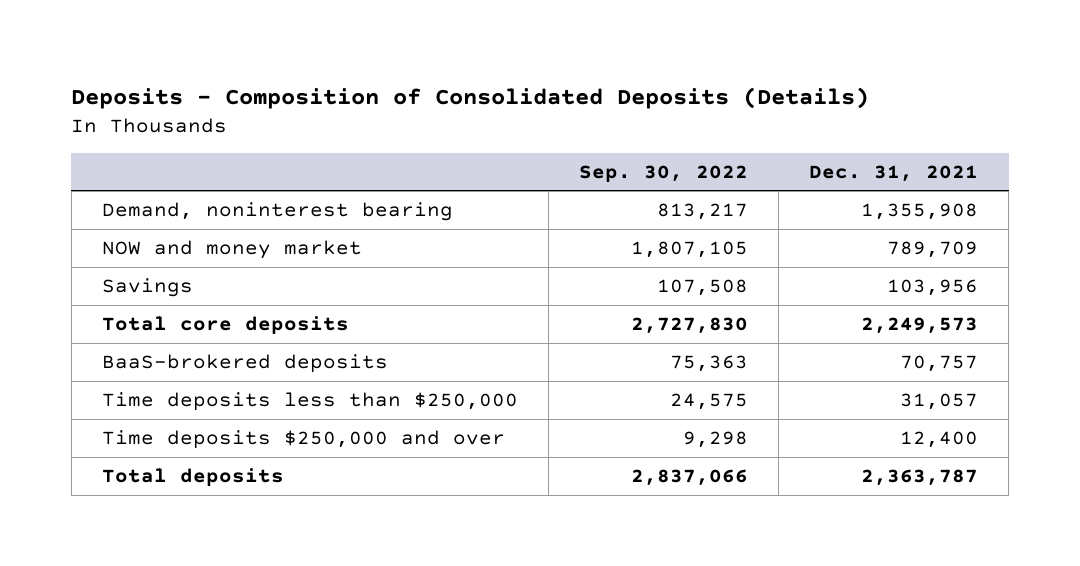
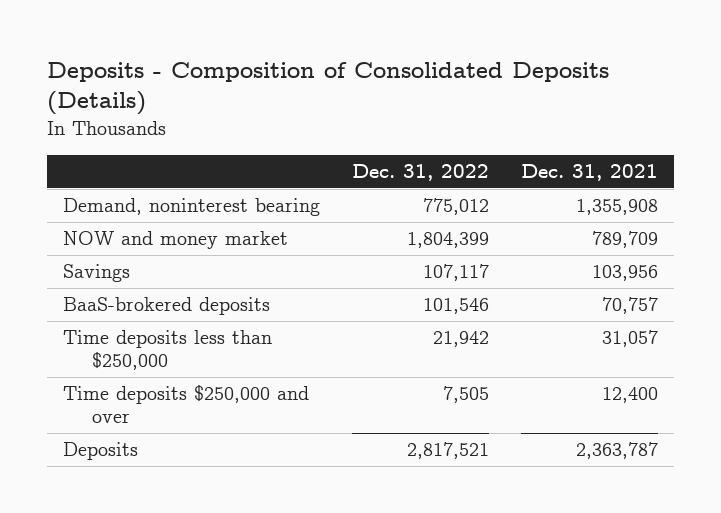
[578,164,748,182] Sep. 30, 2022 -> none
none -> [352,164,490,182] Dec. 31, 2022
[101,316,349,335] Total core deposits -> none
[101,468,284,487] Total deposits -> [63,442,139,461] Deposits

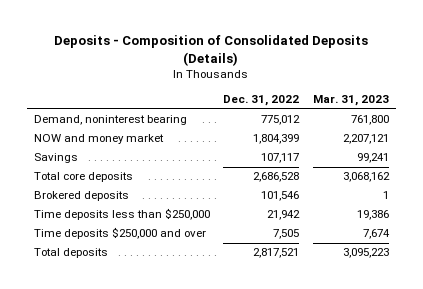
[521,164,659,182] Dec. 31, 2021 -> none
none -> [312,95,389,107] Mar. 31, 2023
none -> [34,172,134,183] Total core deposits
[63,297,271,316] BaaS-brokered deposits -> [34,191,130,202] Brokered deposits
[63,442,139,461] Deposits -> [34,248,109,259] Total deposits

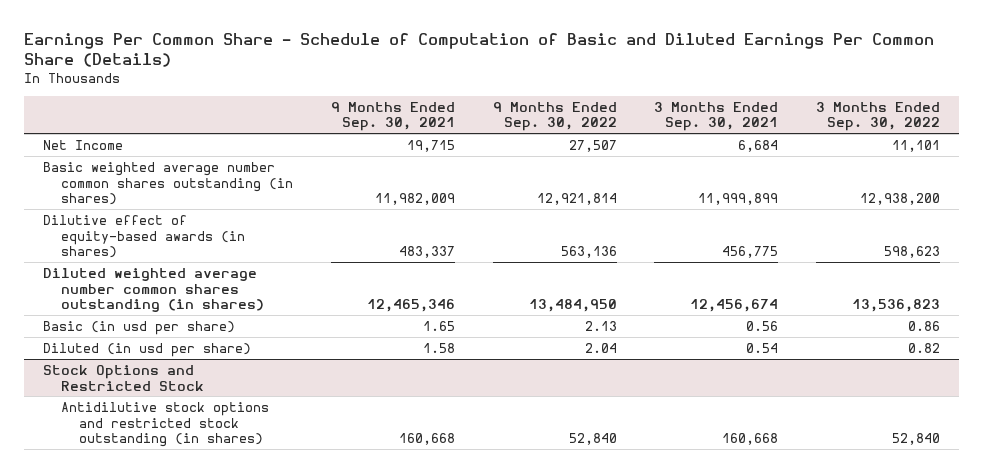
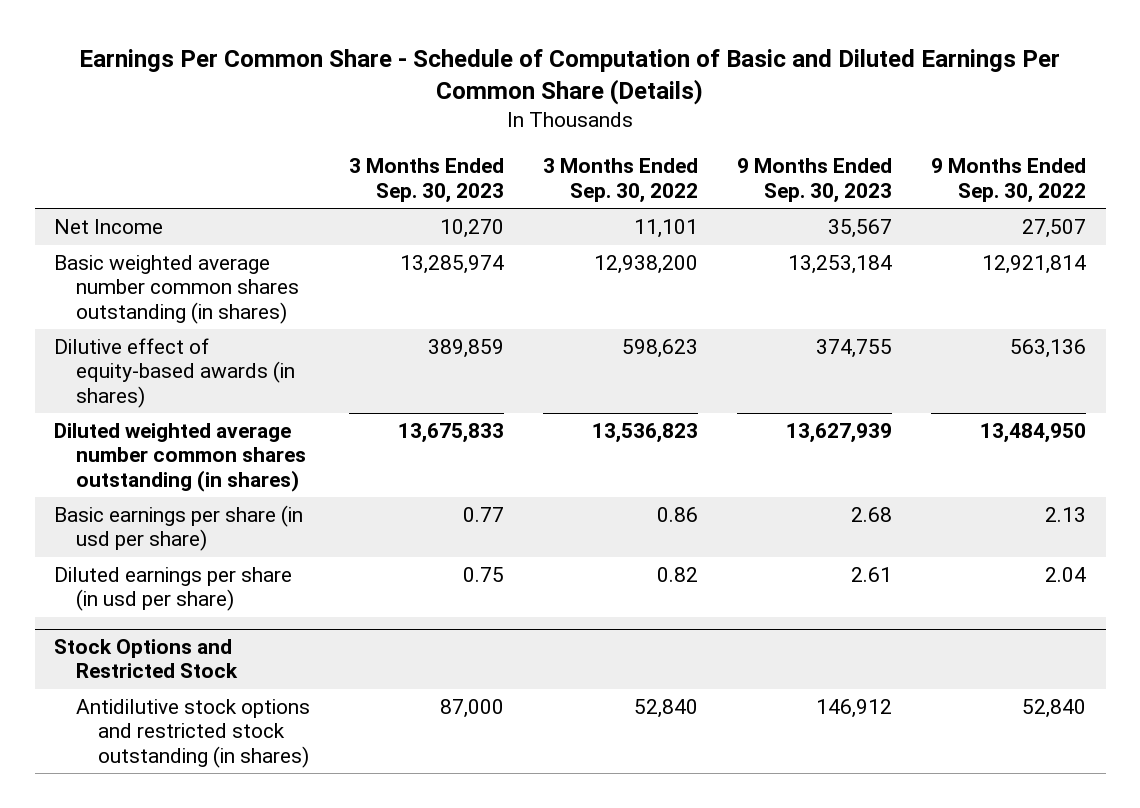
[330,101,455,132] 9 Months Ended Sep. 30, 2021 -> none
[654,101,779,132] 3 Months Ended Sep. 30, 2021 -> none
none -> [349,158,505,203] 3 Months Ended Sep. 30, 2023
none -> [737,158,893,203] 9 Months Ended Sep. 30, 2023
[43,320,236,335] Basic (in usd per share) -> [54,505,304,552] Basic earnings per share (in usd per share)
[43,342,252,357] Diluted (in usd per share) -> [54,567,293,612] Diluted earnings per share (in usd per share)

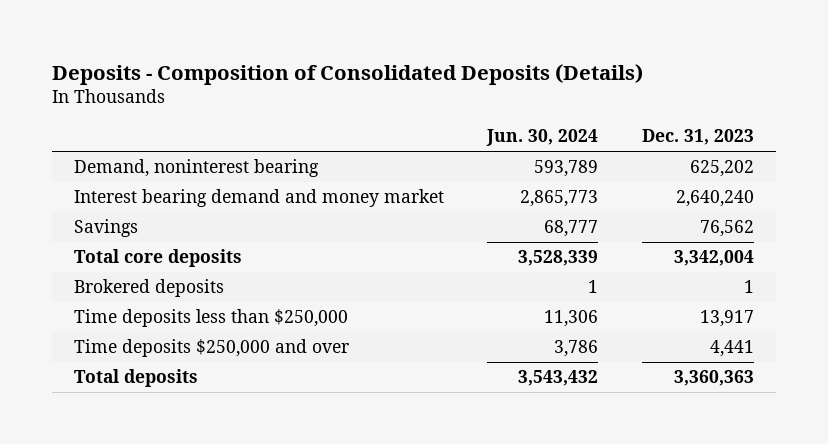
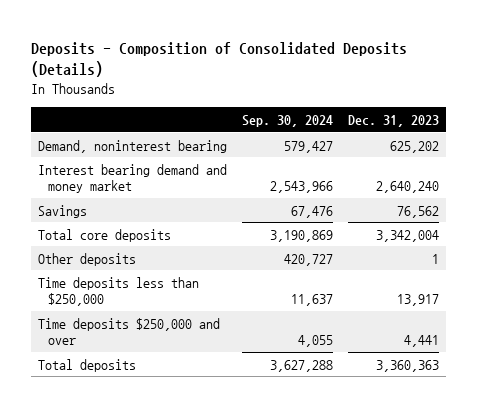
[486,129,599,147] Jun. 30, 2024 -> none
none -> [242,115,334,128] Sep. 30, 2024
[73,279,224,298] Brokered deposits -> [38,252,137,266] Other deposits

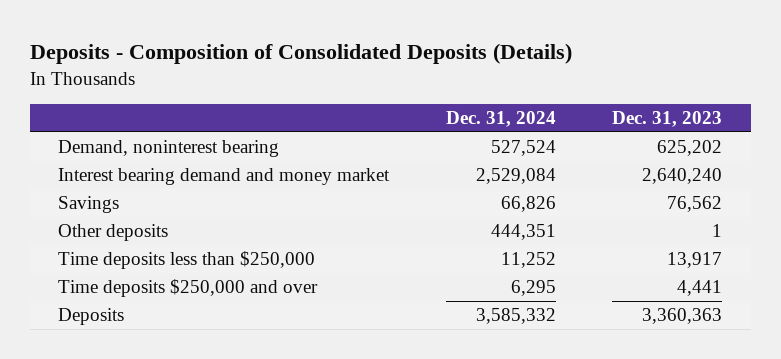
[242,115,334,128] Sep. 30, 2024 -> none
none -> [445,111,556,128] Dec. 31, 2024
[38,228,172,242] Total core deposits -> none
[38,358,137,372] Total deposits -> [58,308,125,326] Deposits

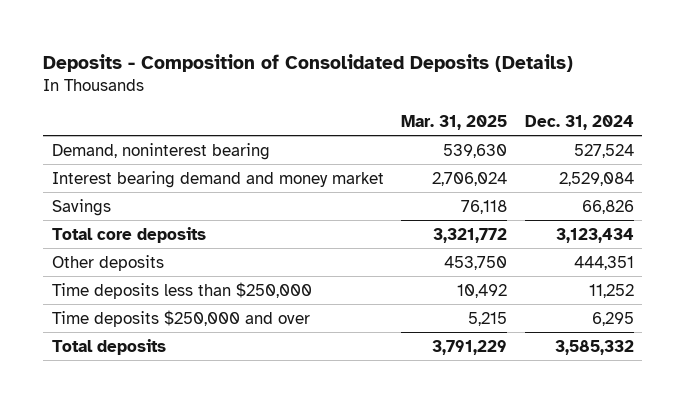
[612,111,723,128] Dec. 31, 2023 -> none
none -> [401,115,508,131] Mar. 31, 2025
none -> [52,226,207,243] Total core deposits
[58,308,125,326] Deposits -> [52,338,167,355] Total deposits

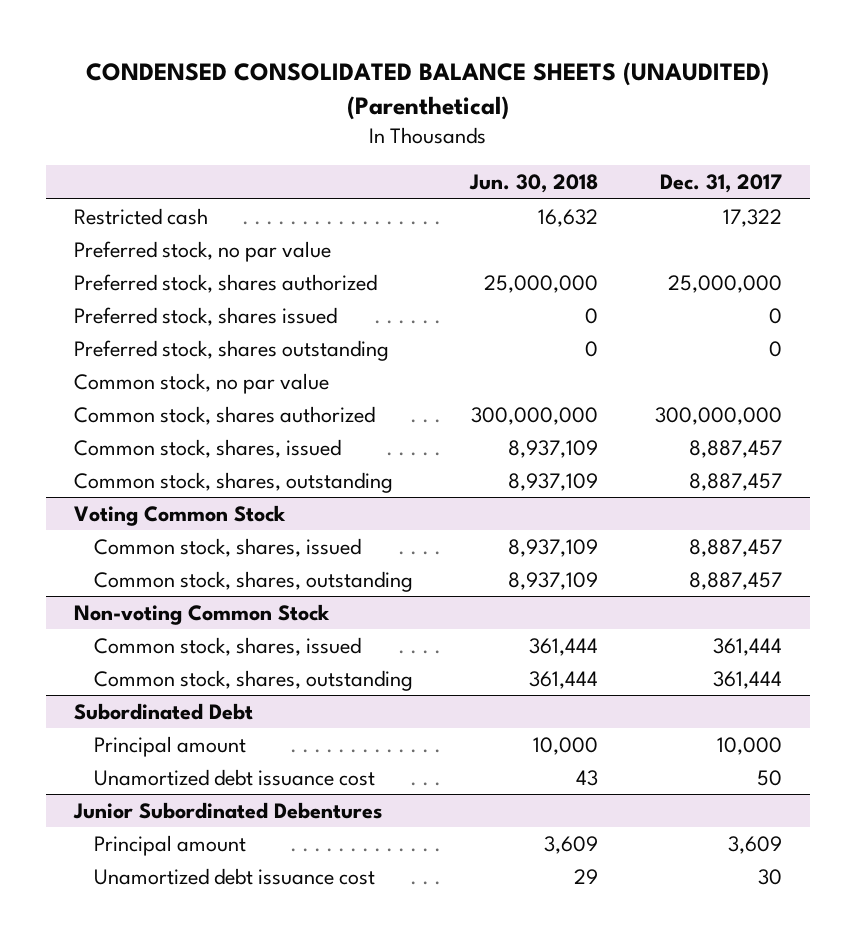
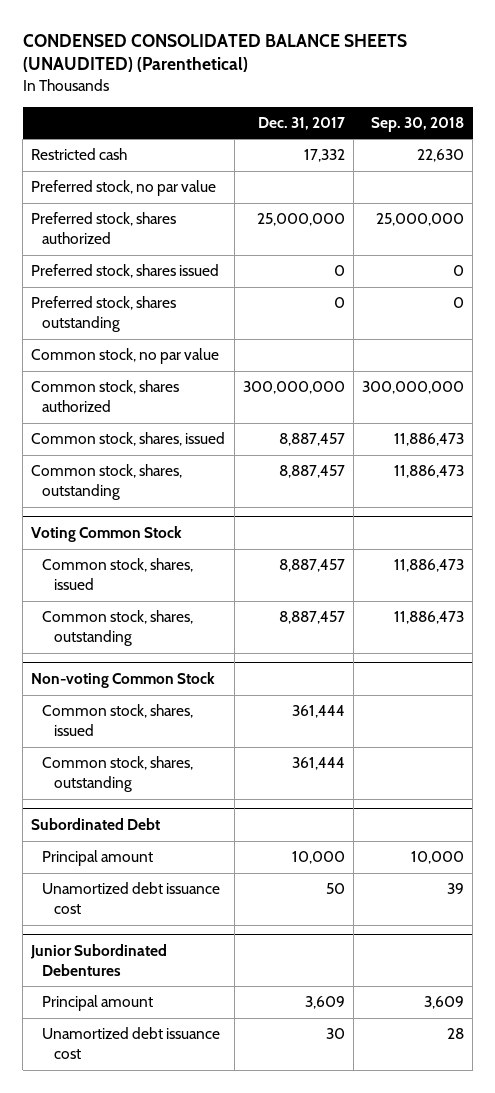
[468,174,598,194] Jun. 30, 2018 -> none
none -> [371,116,465,132] Sep. 30, 2018
[722,208,782,227] 17,322 -> [303,149,345,163] 17,332

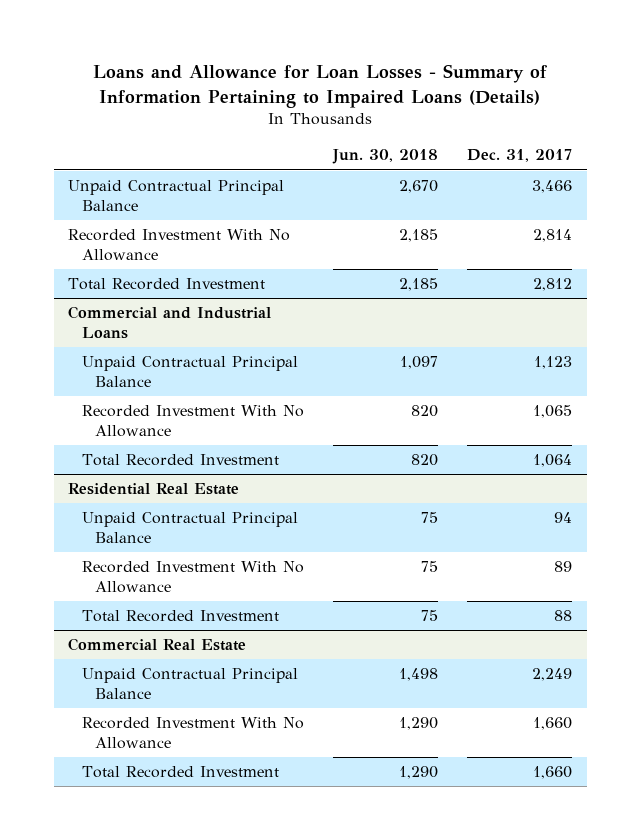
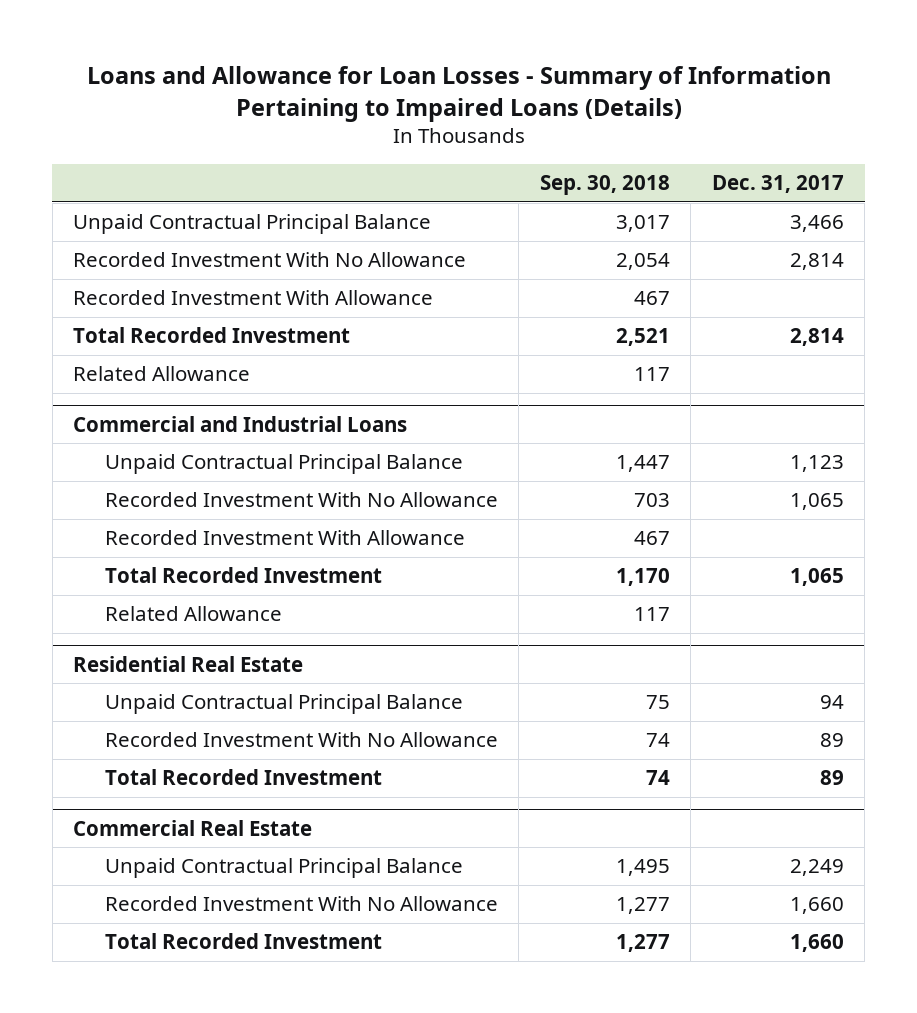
[331,149,438,165] Jun. 30, 2018 -> none
none -> [539,175,670,196] Sep. 30, 2018
none -> [73,290,434,306] Recorded Investment With Allowance
[533,278,573,292] 2,812 -> [789,328,844,347] 2,814
none -> [73,366,251,382] Related Allowance
none -> [104,530,465,546] Recorded Investment With Allowance
[533,454,573,468] 1,064 -> [789,568,844,587] 1,065
none -> [104,606,282,622] Related Allowance
[554,610,573,622] 88 -> [819,770,844,786] 89

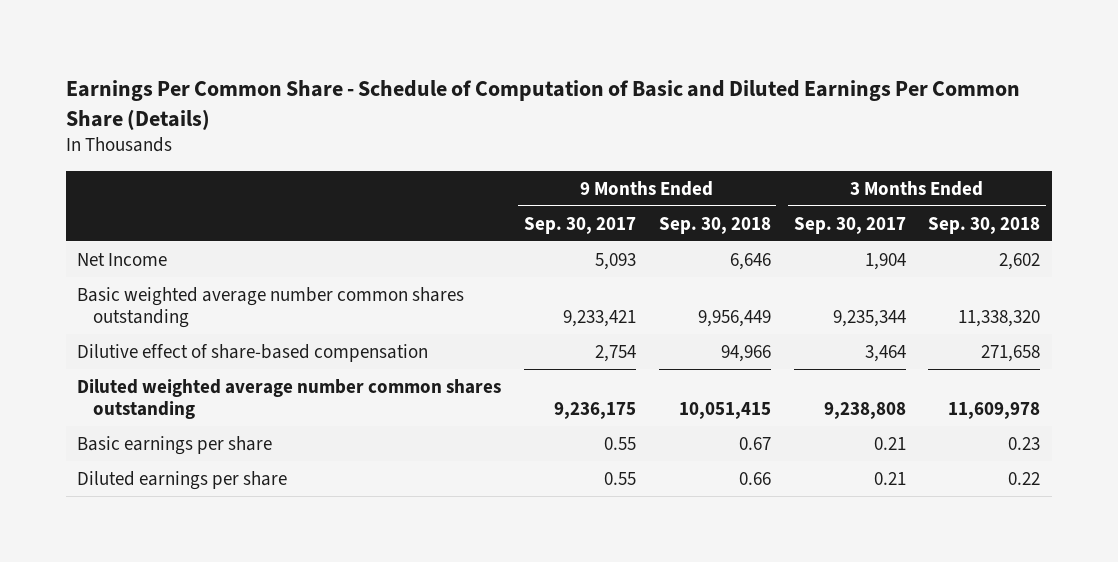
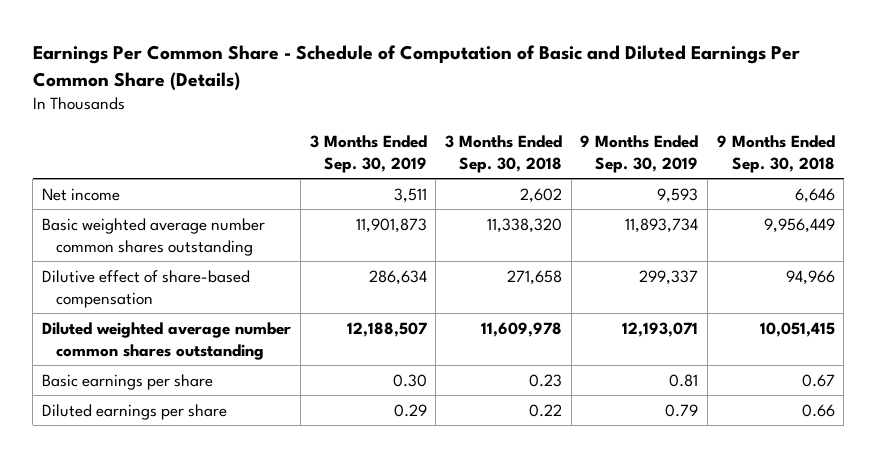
[524,216,637,234] Sep. 30, 2017 -> none
[793,216,906,234] Sep. 30, 2017 -> none
none -> [309,135,427,173] 3 Months Ended Sep. 30, 2019
none -> [580,135,699,173] 9 Months Ended Sep. 30, 2019
[77,252,168,266] Net Income -> [42,187,121,201] Net income

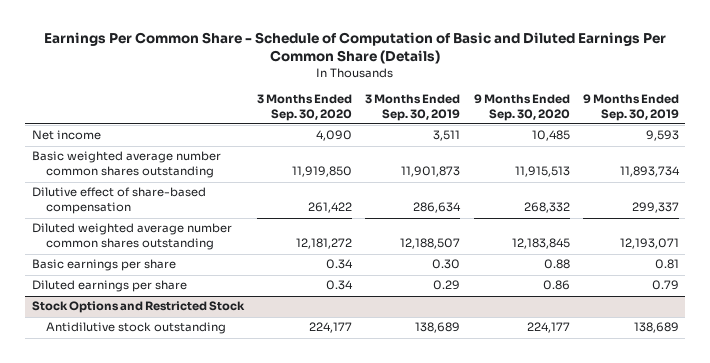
[444,135,562,173] 3 Months Ended Sep. 30, 2018 -> none
[716,135,835,173] 9 Months Ended Sep. 30, 2018 -> none
none -> [256,93,352,121] 3 Months Ended Sep. 30, 2020
none -> [473,93,570,121] 9 Months Ended Sep. 30, 2020
none -> [31,301,245,314] Stock Options and Restricted Stock
none -> [46,322,227,335] Antidilutive stock outstanding

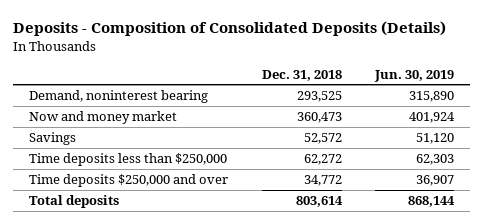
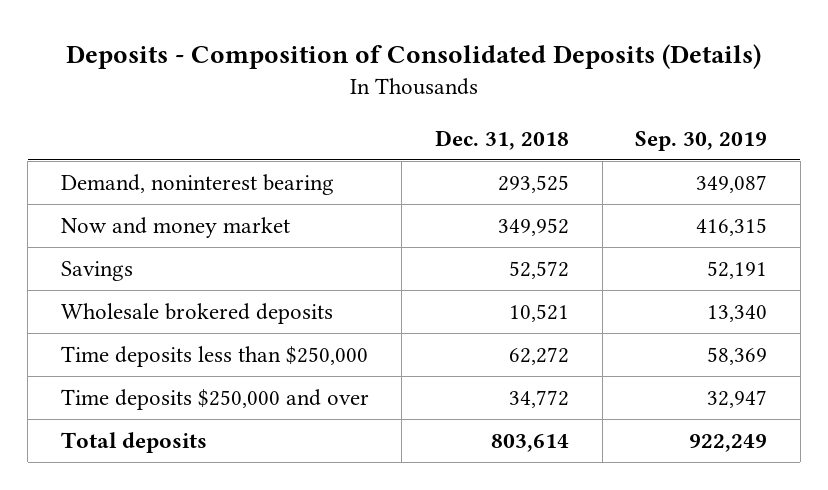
[373,69,454,82] Jun. 30, 2019 -> none
none -> [635,130,768,151] Sep. 30, 2019
[296,112,342,124] 360,473 -> [498,217,570,236] 349,952
none -> [60,302,333,324] Wholesale brokered deposits

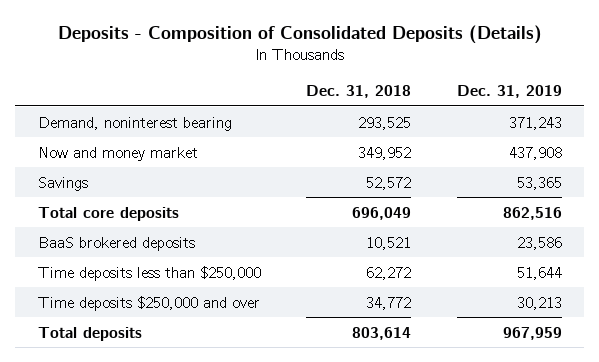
[635,130,768,151] Sep. 30, 2019 -> none
none -> [456,84,562,98] Dec. 31, 2019
none -> [37,206,179,221] Total core deposits
[60,302,333,324] Wholesale brokered deposits -> [37,236,195,251] BaaS brokered deposits

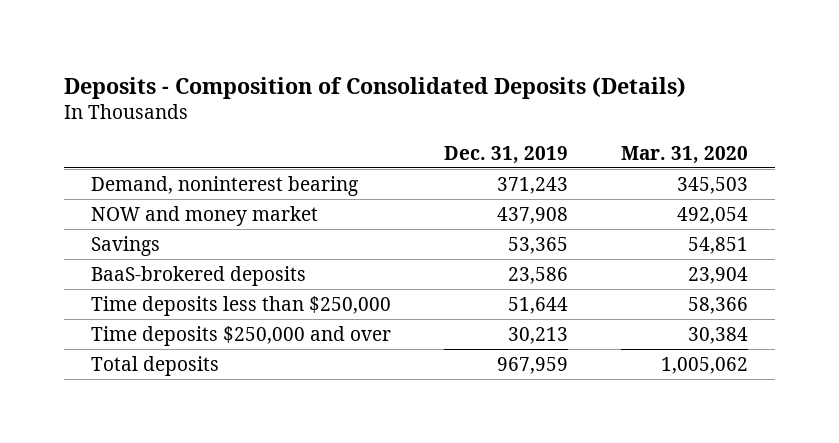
[306,84,412,98] Dec. 31, 2018 -> none
none -> [620,145,748,164] Mar. 31, 2020
[37,146,198,161] Now and money market -> [90,205,318,226] NOW and money market
[37,206,179,221] Total core deposits -> none
[37,236,195,251] BaaS brokered deposits -> [90,265,306,286] BaaS-brokered deposits

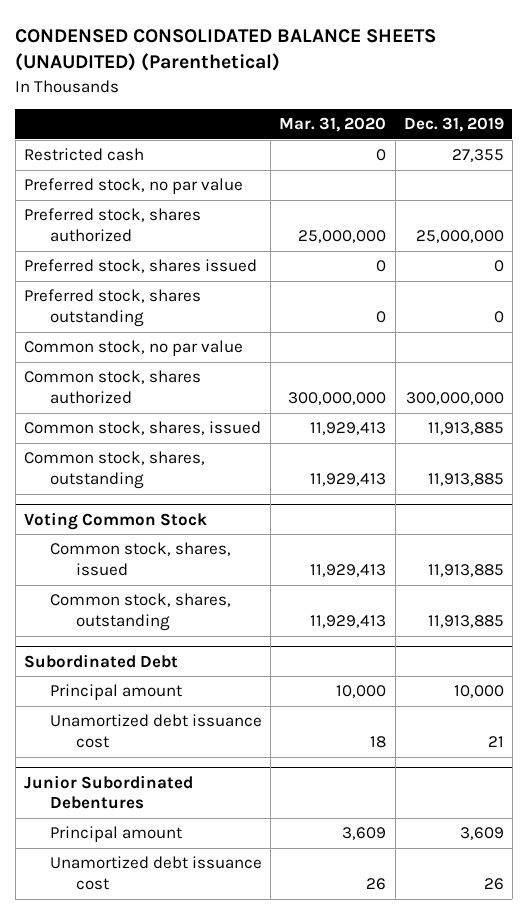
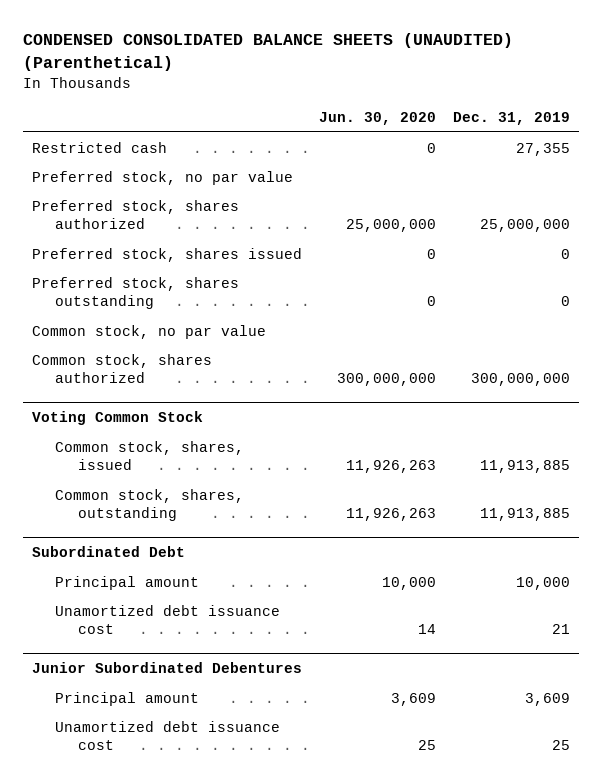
[279,117,387,133] Mar. 31, 2020 -> none
none -> [318,111,436,125] Jun. 30, 2020
[23,421,261,436] Common stock, shares, issued -> none
[23,451,205,490] Common stock, shares, outstanding -> none
[483,878,504,891] 26 -> [552,739,571,750] 25

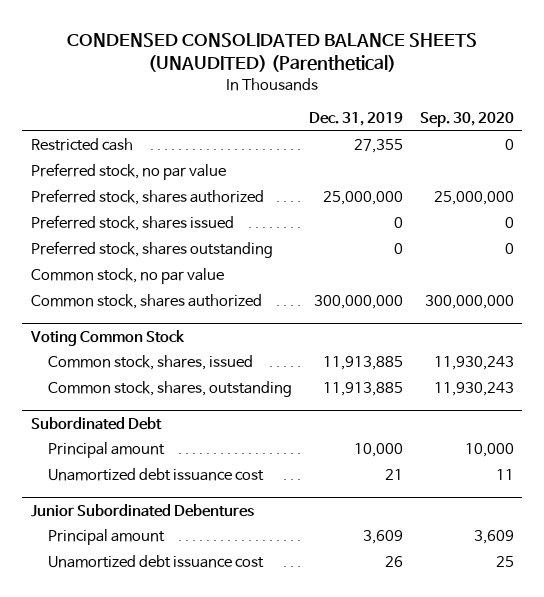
[318,111,436,125] Jun. 30, 2020 -> none
none -> [419,112,514,128] Sep. 30, 2020
[552,739,571,750] 25 -> [385,556,404,568] 26

